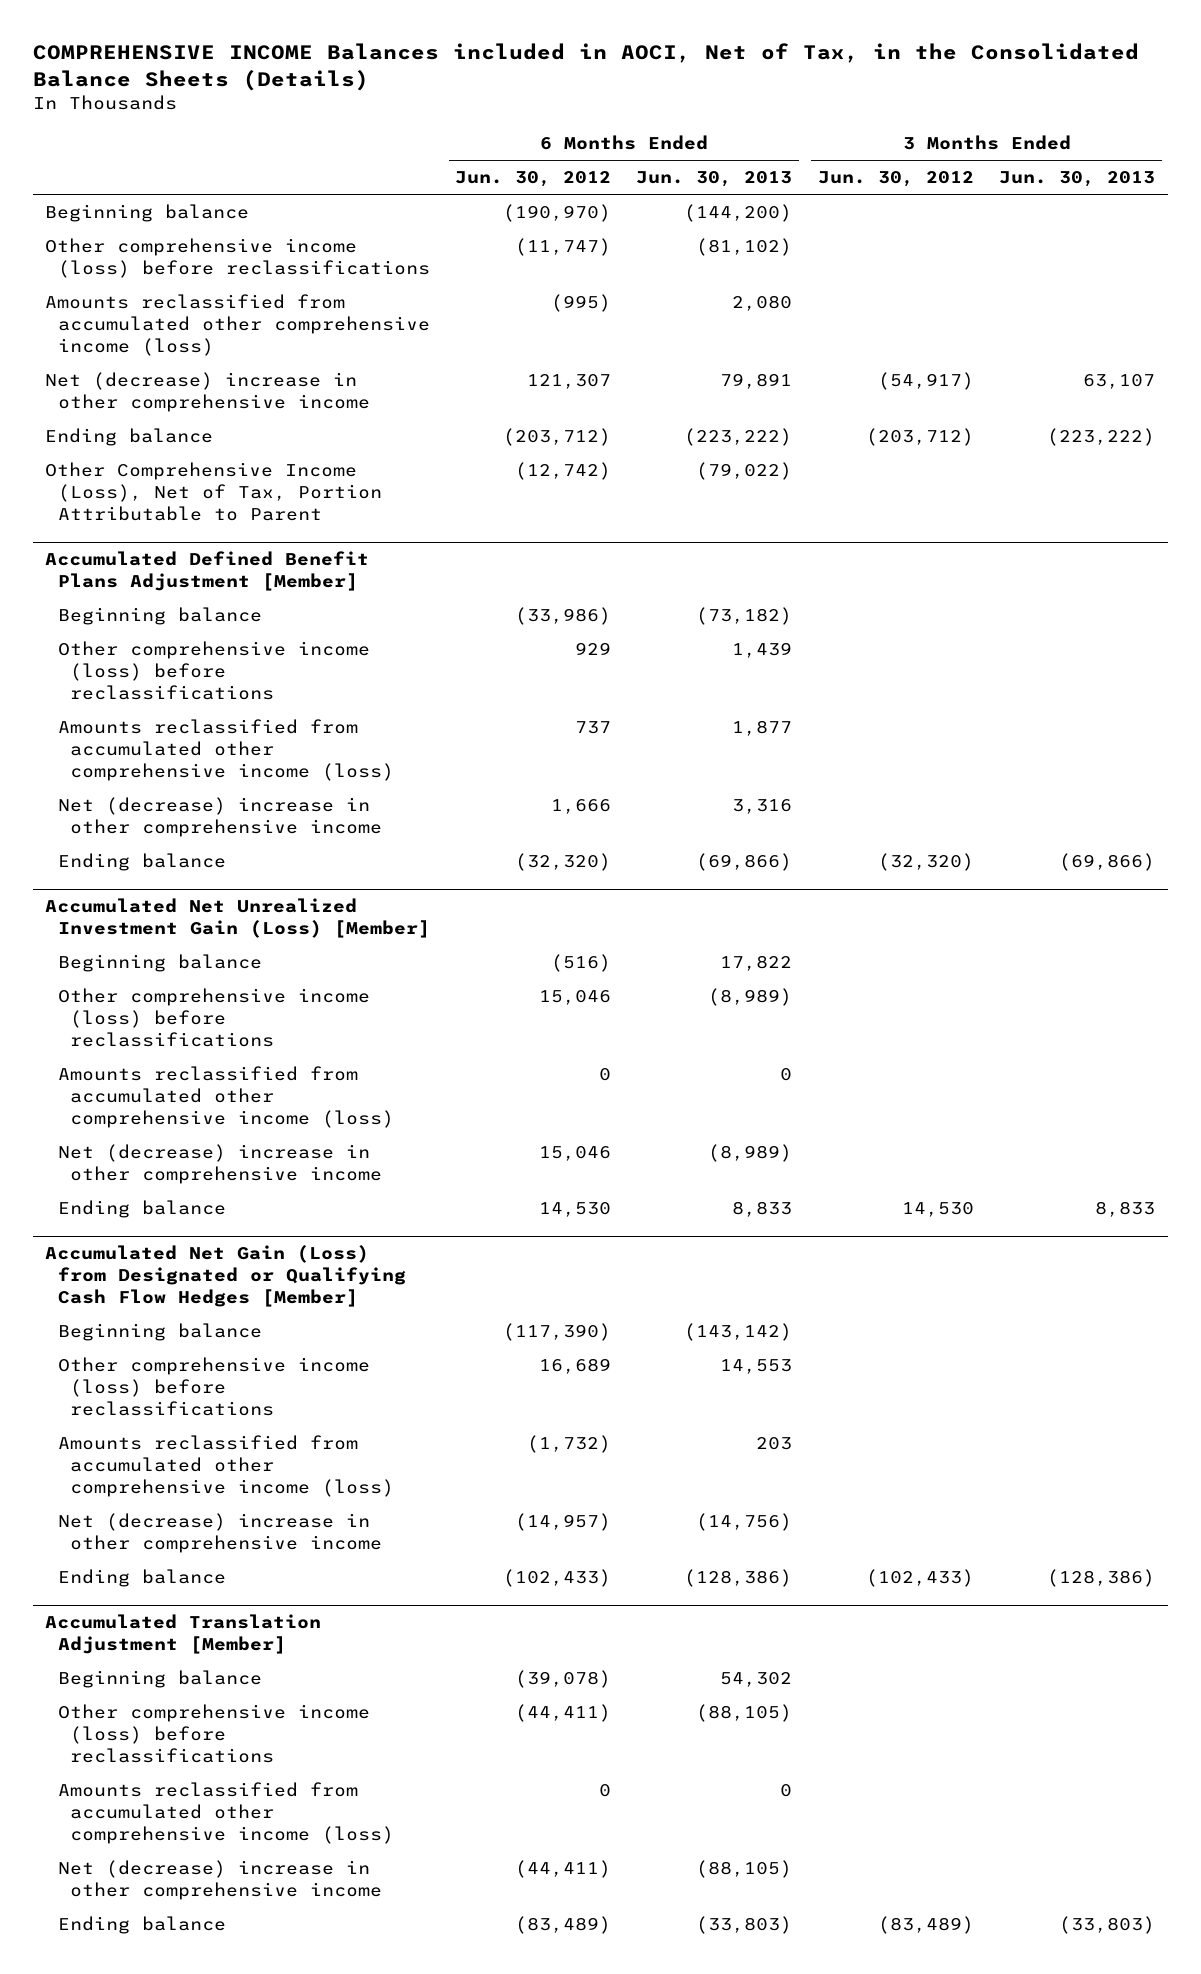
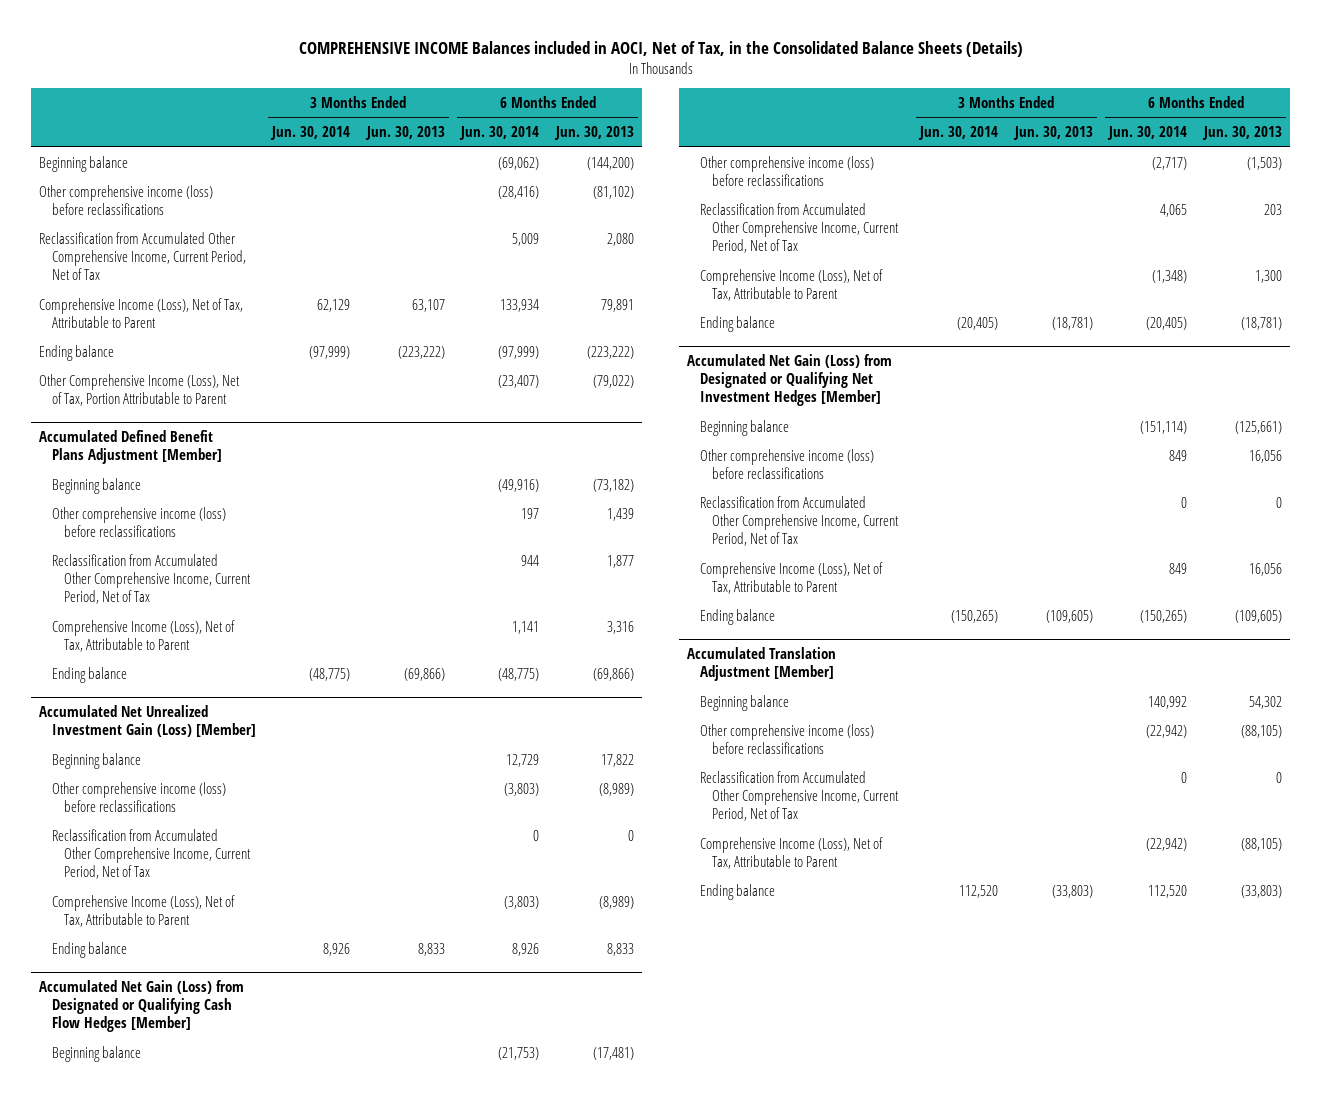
[455,171,612,188] Jun. 30, 2012 -> none
[817,171,974,188] Jun. 30, 2012 -> none
none -> [270,126,351,141] Jun. 30, 2014
none -> [459,126,540,141] Jun. 30, 2014
[45,294,430,357] Amounts reclassified from accumulated other comprehensive income (loss) -> none
none -> [39,231,246,281] Reclassification from Accumulated Other Comprehensive Income, Current Period, Net of Tax
[45,372,370,413] Net (decrease) increase in other comprehensive income -> [39,297,244,329] Comprehensive Income (Loss), Net of Tax, Attributable to Parent
[57,719,395,782] Amounts reclassified from accumulated other comprehensive income (loss) -> [51,553,251,605] Reclassification from Accumulated Other Comprehensive Income, Current Period, Net of Tax
[57,797,383,838] Net (decrease) increase in other comprehensive income -> [51,619,235,653] Comprehensive Income (Loss), Net of Tax, Attributable to Parent
[57,1066,395,1129] Amounts reclassified from accumulated other comprehensive income (loss) -> none
none -> [51,828,251,880] Reclassification from Accumulated Other Comprehensive Income, Current Period, Net of Tax
[57,1144,383,1185] Net (decrease) increase in other comprehensive income -> [51,894,235,928] Comprehensive Income (Loss), Net of Tax, Attributable to Parent
[57,1435,395,1498] Amounts reclassified from accumulated other comprehensive income (loss) -> none
[684,1323,793,1342] (143,142) -> [592,1046,634,1060] (17,481)
[720,1359,793,1375] 14,553 -> [1246,156,1282,170] (1,503)
none -> [699,202,899,254] Reclassification from Accumulated Other Comprehensive Income, Current Period, Net of Tax
[57,1513,383,1554] Net (decrease) increase in other comprehensive income -> [699,268,883,302] Comprehensive Income (Loss), Net of Tax, Attributable to Parent
[696,1513,793,1532] (14,756) -> [1254,269,1282,283] 1,300
[684,1569,793,1588] (128,386) -> [1240,316,1282,330] (18,781)
[1047,1569,1156,1588] (128,386) -> [1051,316,1093,330] (18,781)
none -> [687,353,893,407] Accumulated Net Gain (Loss) from Designated or Qualifying Net Investment Hedges [Member]
none -> [699,419,789,436] Beginning balance
none -> [699,448,874,480] Other comprehensive income (loss) before reclassifications
none -> [699,495,899,547] Reclassification from Accumulated Other Comprehensive Income, Current Period, Net of Tax
none -> [699,561,883,595] Comprehensive Income (Loss), Net of Tax, Attributable to Parent
none -> [699,608,775,625] Ending balance
[57,1782,395,1845] Amounts reclassified from accumulated other comprehensive income (loss) -> none
none -> [699,770,899,822] Reclassification from Accumulated Other Comprehensive Income, Current Period, Net of Tax
[57,1860,383,1901] Net (decrease) increase in other comprehensive income -> [699,836,883,870] Comprehensive Income (Loss), Net of Tax, Attributable to Parent

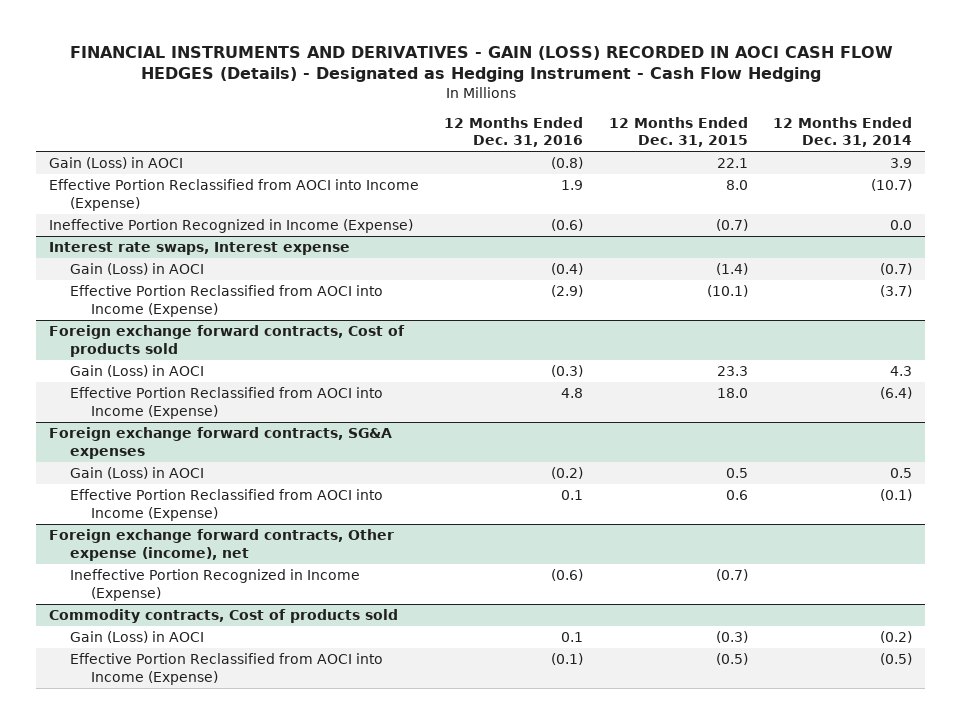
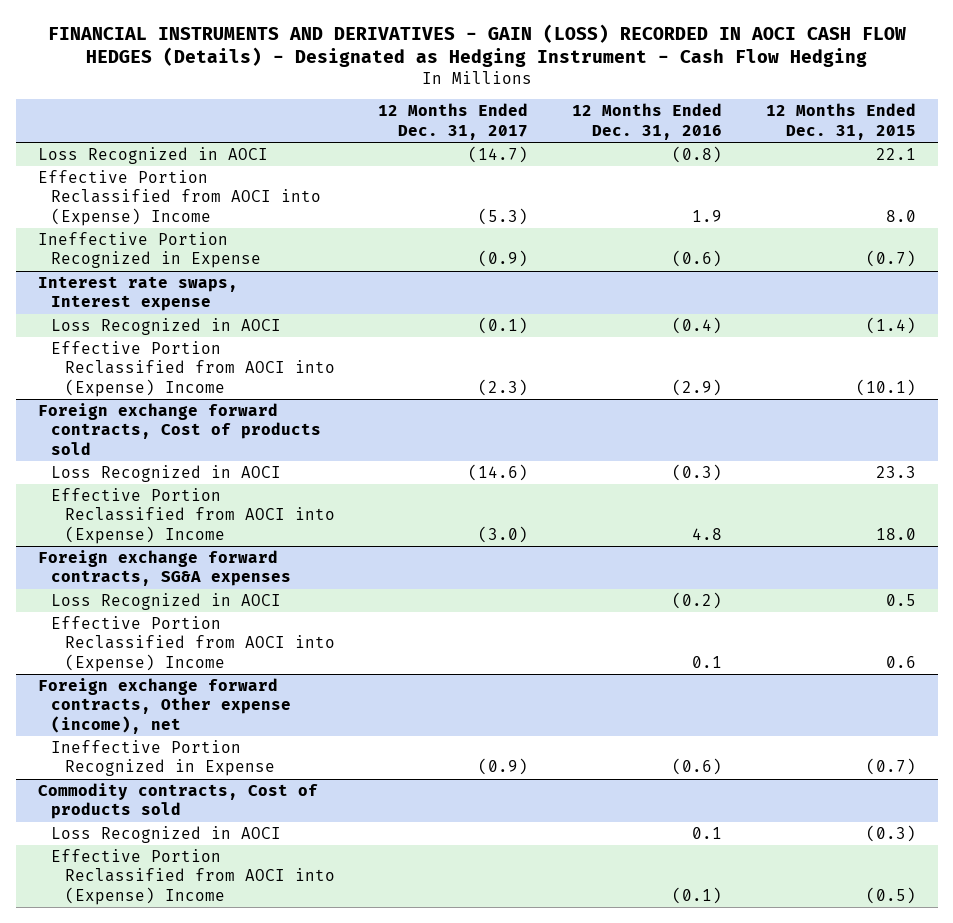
[773,116,913,148] 12 Months Ended Dec. 31, 2014 -> none
none -> [378,103,529,140] 12 Months Ended Dec. 31, 2017
[48,157,183,170] Gain (Loss) in AOCI -> [37,147,268,165] Loss Recognized in AOCI
[48,179,419,211] Effective Portion Reclassified from AOCI into Income (Expense) -> [37,170,322,226] Effective Portion Reclassified from AOCI into (Expense) Income
[48,219,413,234] Ineffective Portion Recognized in Income (Expense) -> [37,232,262,269] Ineffective Portion Recognized in Expense
[69,263,204,276] Gain (Loss) in AOCI -> [51,318,282,336] Loss Recognized in AOCI
[69,285,383,317] Effective Portion Reclassified from AOCI into Income (Expense) -> [51,341,335,397] Effective Portion Reclassified from AOCI into (Expense) Income
[69,365,204,378] Gain (Loss) in AOCI -> [51,465,282,483] Loss Recognized in AOCI
[69,387,383,419] Effective Portion Reclassified from AOCI into Income (Expense) -> [51,488,335,544] Effective Portion Reclassified from AOCI into (Expense) Income
[69,467,204,480] Gain (Loss) in AOCI -> [51,593,282,611] Loss Recognized in AOCI
[69,489,383,521] Effective Portion Reclassified from AOCI into Income (Expense) -> [51,616,335,672] Effective Portion Reclassified from AOCI into (Expense) Income
[69,569,360,601] Ineffective Portion Recognized in Income (Expense) -> [51,740,275,777] Ineffective Portion Recognized in Expense
[69,631,204,644] Gain (Loss) in AOCI -> [51,826,282,844] Loss Recognized in AOCI
[69,653,383,685] Effective Portion Reclassified from AOCI into Income (Expense) -> [51,849,335,905] Effective Portion Reclassified from AOCI into (Expense) Income

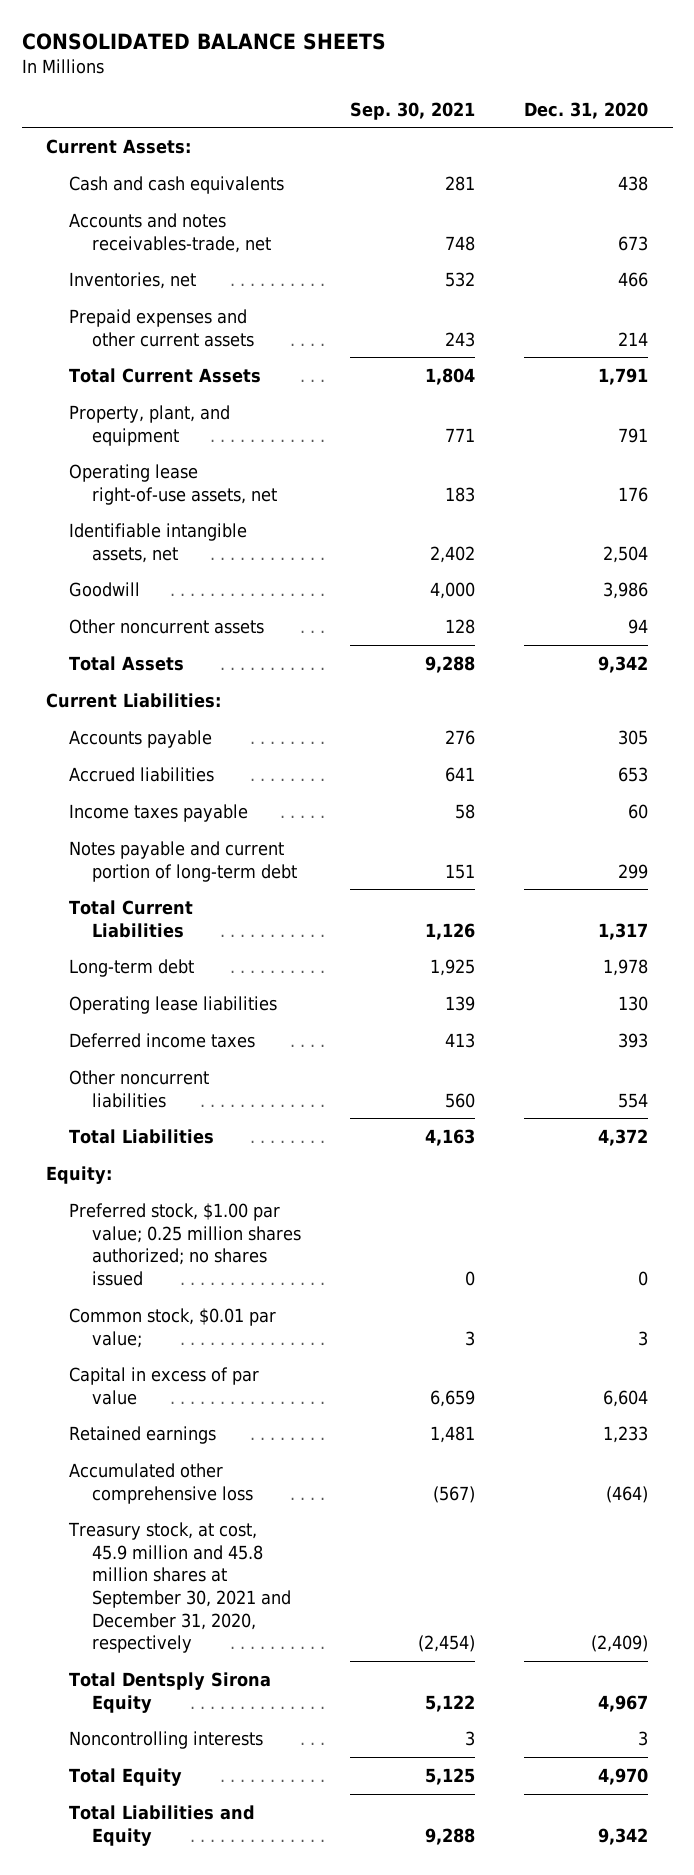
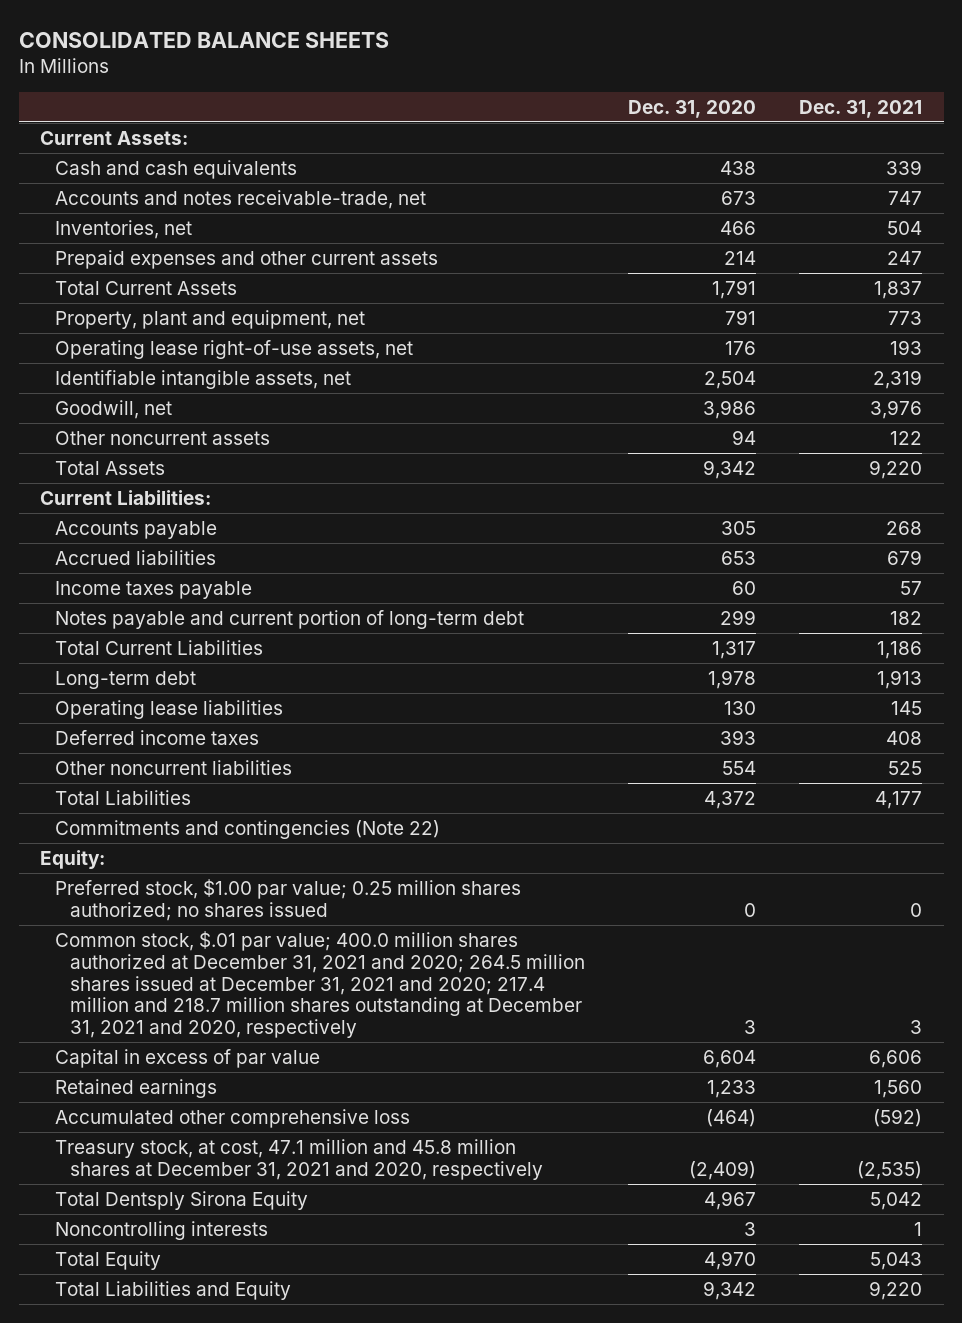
[349,101,475,120] Sep. 30, 2021 -> none
none -> [798,99,922,118] Dec. 31, 2021
[68,212,271,253] Accounts and notes receivables-trade, net -> [55,189,427,209] Accounts and notes receivable-trade, net
[68,404,230,446] Property, plant, and equipment -> [55,309,366,329] Property, plant and equipment, net
[68,581,140,597] Goodwill -> [55,399,173,419] Goodwill, net
none -> [55,819,441,839] Commitments and contingencies (Note 22)
[68,1307,276,1348] Common stock, $0.01 par value; -> [55,930,585,1039] Common stock, $.01 par value; 400.0 million shares authorized at December 31, 2021 and 2020; 264.5 million shares issued at December 31, 2021 and 2020; 217.4 million and 218.7 million shares outstanding at December 31, 2021 and 2020, respectively
[67,1521,291,1654] Treasury stock, at cost, 45.9 million and 45.8 million shares at September 30, 2021 and December 31, 2020, respectively -> [55,1138,543,1180] Treasury stock, at cost, 47.1 million and 45.8 million shares at December 31, 2021 and 2020, respectively

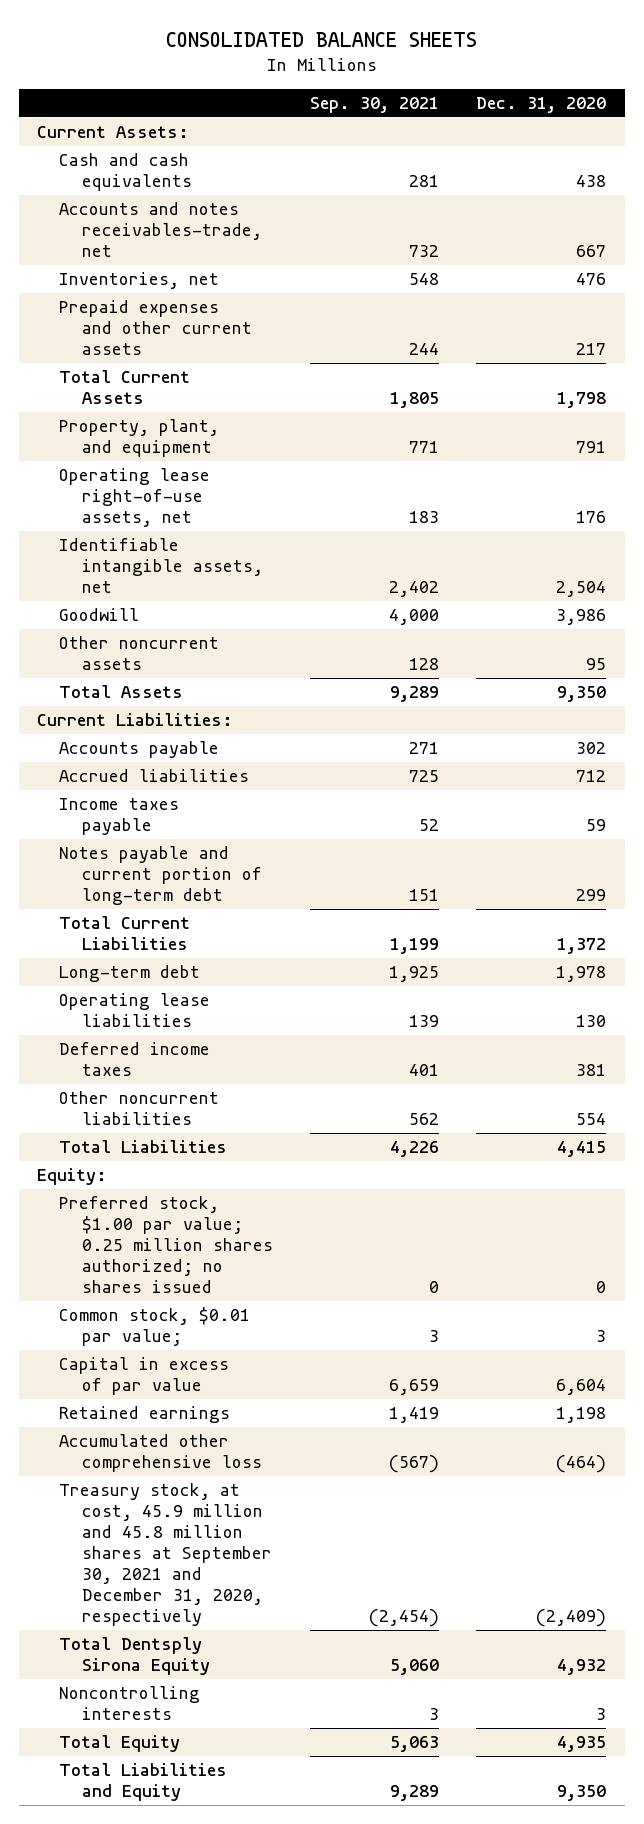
[798,99,922,118] Dec. 31, 2021 -> none
none -> [310,97,440,114] Sep. 30, 2021
[55,189,427,209] Accounts and notes receivable-trade, net -> [59,202,262,258] Accounts and notes receivables-trade, net
[720,190,756,205] 673 -> [576,245,607,258] 667
[719,220,756,235] 466 -> [576,273,607,286] 476
[723,250,756,265] 214 -> [576,343,607,356] 217
[711,279,756,299] 1,791 -> [557,392,607,409] 1,798
[55,309,366,329] Property, plant and equipment, net -> [59,419,220,458] Property, plant, and equipment
[55,399,173,419] Goodwill, net -> [59,608,140,622] Goodwill
[731,429,756,445] 94 -> [586,658,607,671] 95
[702,459,756,479] 9,342 -> [557,686,607,703] 9,350
[720,520,756,535] 305 -> [576,742,607,755] 302
[720,550,756,565] 653 -> [576,770,607,783] 712
[731,580,756,595] 60 -> [586,819,607,832] 59
[711,640,756,659] 1,317 -> [557,938,607,955] 1,372
[719,729,756,745] 393 -> [576,1064,607,1077] 381
[55,819,441,839] Commitments and contingencies (Note 22) -> none
[703,790,756,809] 4,372 -> [557,1141,607,1158] 4,415
[55,930,585,1039] Common stock, $.01 par value; 400.0 million shares authorized at December 31, 2021 and 2020; 264.5 million shares issued at December 31, 2021 and 2020; 217.4 million and 218.7 million shares outstanding at December 31, 2021 and 2020, respectively -> [59,1307,251,1347] Common stock, $0.01 par value;
[706,1079,756,1098] 1,233 -> [556,1407,607,1424] 1,198
[55,1138,543,1180] Treasury stock, at cost, 47.1 million and 45.8 million shares at December 31, 2021 and 2020, respectively -> [59,1483,272,1627] Treasury stock, at cost, 45.9 million and 45.8 million shares at September 30, 2021 and December 31, 2020, respectively
[703,1190,756,1210] 4,967 -> [557,1659,607,1676] 4,932
[703,1250,756,1270] 4,970 -> [557,1736,607,1753] 4,935
[702,1280,756,1300] 9,342 -> [557,1785,607,1802] 9,350

